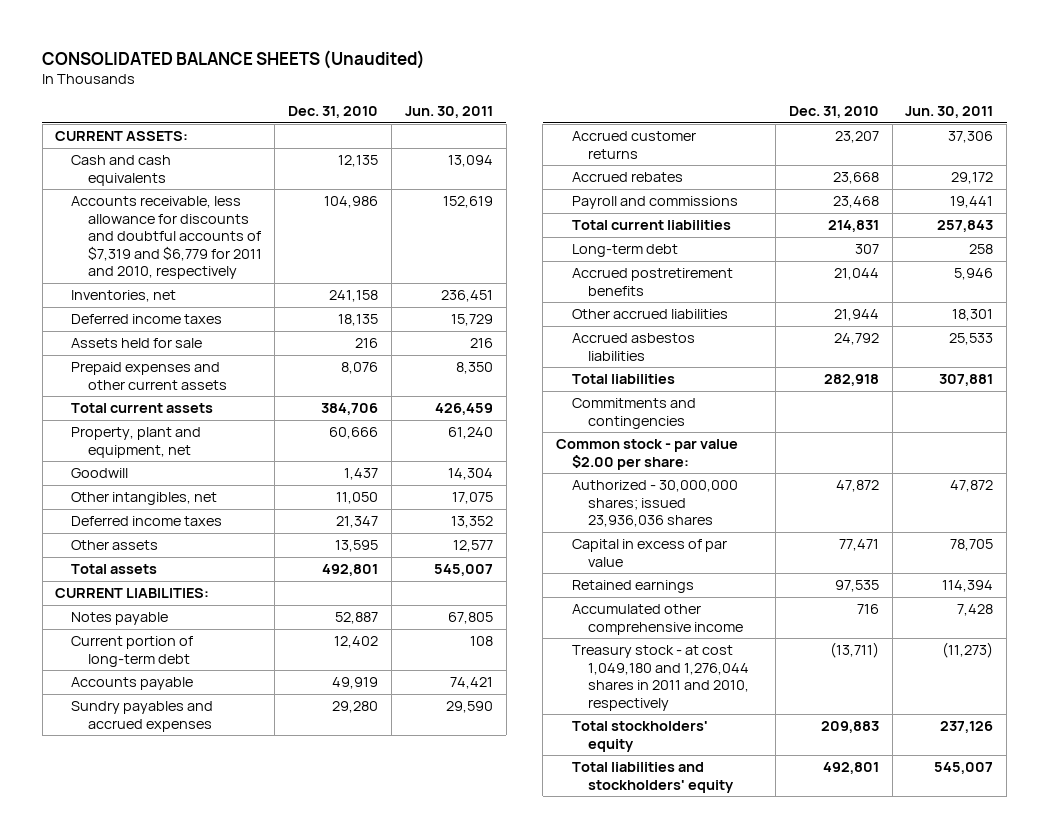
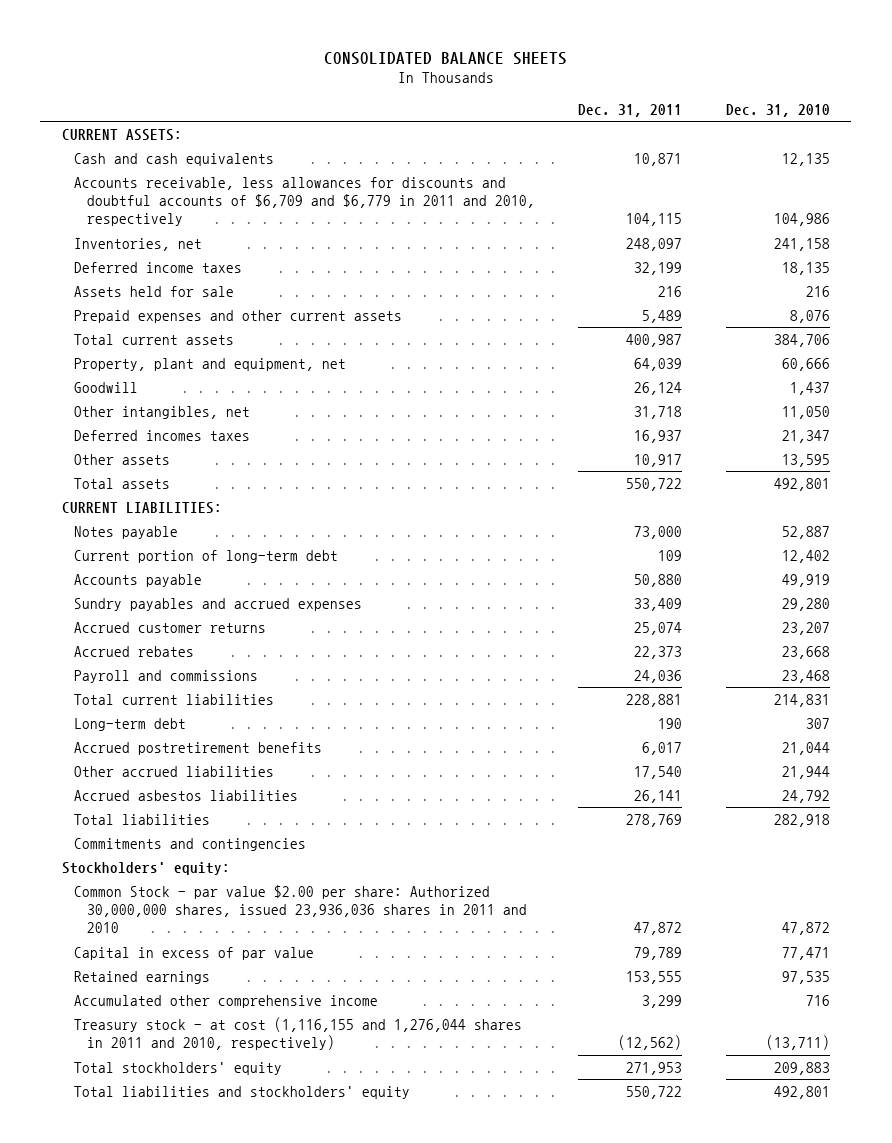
[42,49,426,69] CONSOLIDATED BALANCE SHEETS (Unaudited) -> [323,51,567,65] CONSOLIDATED BALANCE SHEETS
[404,106,493,119] Jun. 30, 2011 -> none
none -> [578,103,683,117] Dec. 31, 2011
[71,196,262,279] Accounts receivable, less allowance for discounts and doubtful accounts of $7,319 and $6,779 for 2011 and 2010, respectively -> [74,176,535,227] Accounts receivable, less allowances for discounts and doubtful accounts of $6,709 and $6,779 in 2011 and 2010, respectively
[71,516,223,527] Deferred income taxes -> [74,429,251,441] Deferred incomes taxes
[555,439,738,470] Common stock - par value $2.00 per share: -> none
none -> [61,861,230,875] Stockholders' equity:
[572,480,739,528] Authorized - 30,000,000 shares; issued 23,936,036 shares -> [74,884,527,934] Common Stock - par value $2.00 per share: Authorized 30,000,000 shares, issued 23,936,036 shares in 2011 and 2010
[572,645,750,711] Treasury stock - at cost 1,049,180 and 1,276,044 shares in 2011 and 2010, respectively -> [74,1016,523,1051] Treasury stock - at cost (1,116,155 and 1,276,044 shares in 2011 and 2010, respectively)

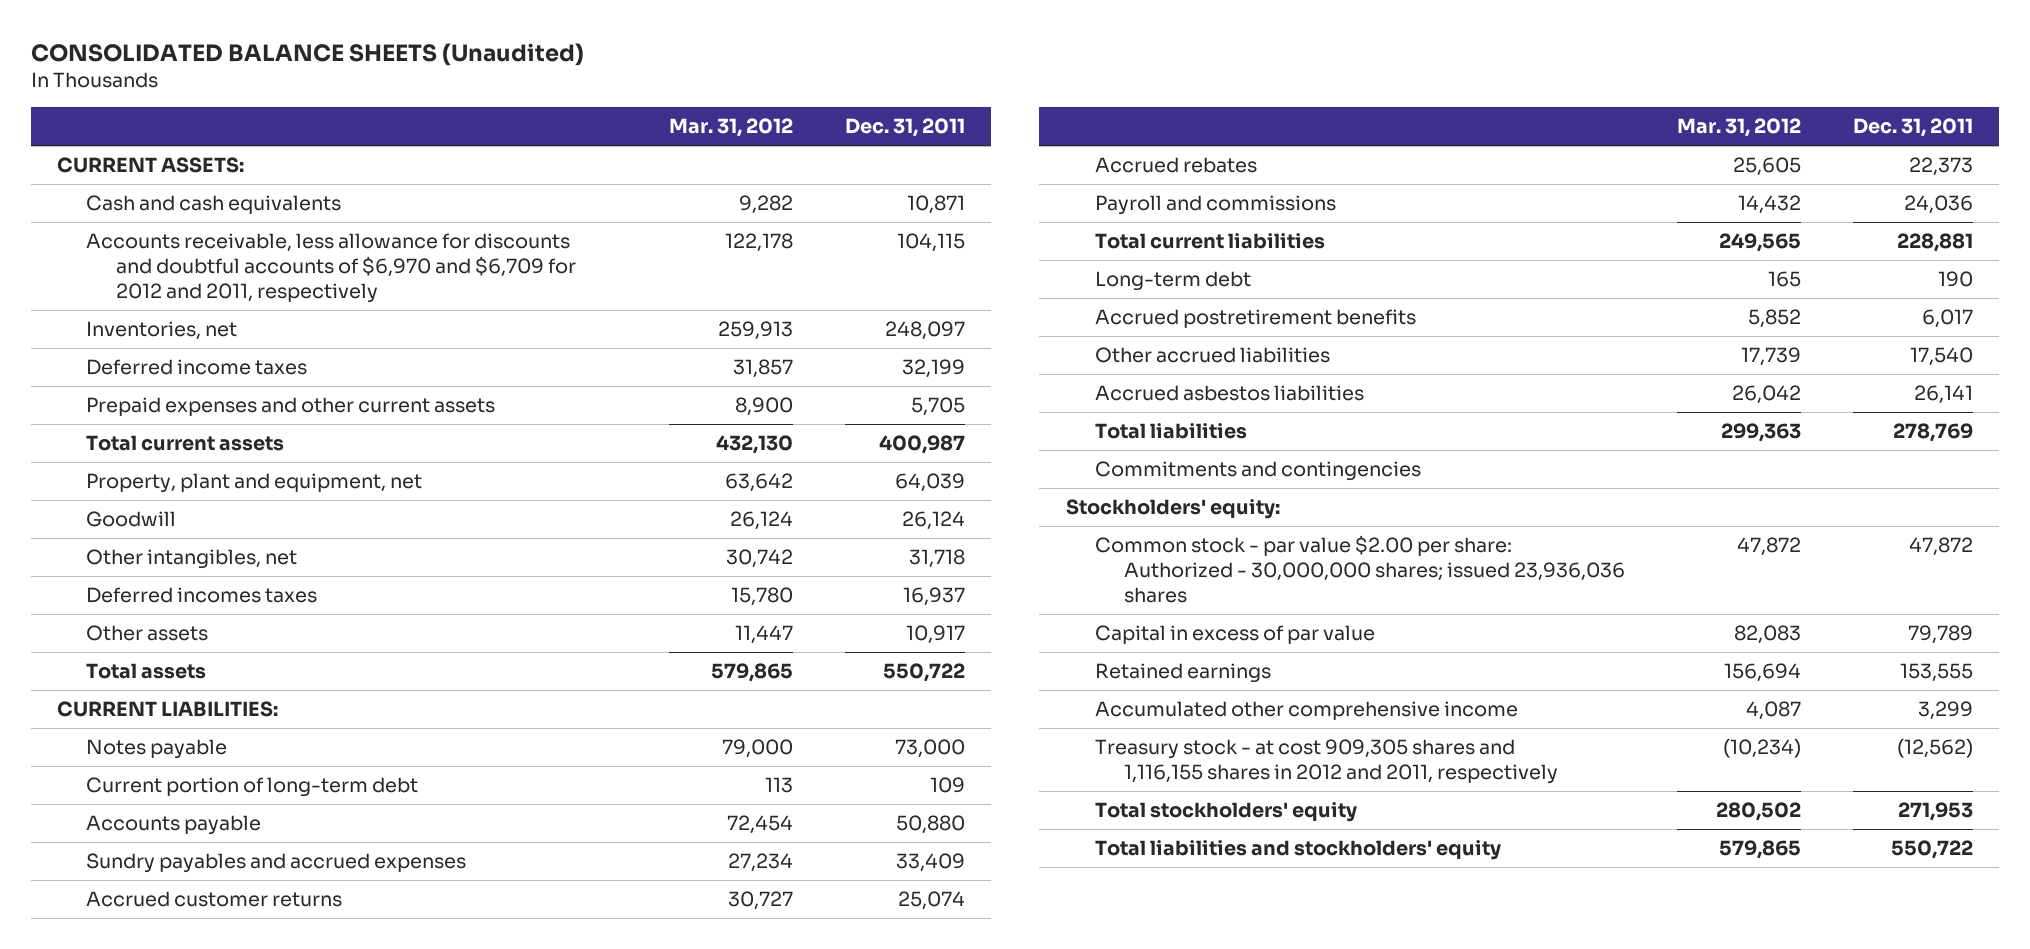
[323,51,567,65] CONSOLIDATED BALANCE SHEETS -> [31,43,585,67] CONSOLIDATED BALANCE SHEETS (Unaudited)
[725,103,830,117] Dec. 31, 2010 -> none
none -> [668,118,793,138] Mar. 31, 2012
[74,176,535,227] Accounts receivable, less allowances for discounts and doubtful accounts of $6,709 and $6,779 in 2011 and 2010, respectively -> [86,233,576,303] Accounts receivable, less allowance for discounts and doubtful accounts of $6,970 and $6,709 for 2012 and 2011, respectively
[74,285,235,297] Assets held for sale -> none
[642,309,683,323] 5,489 -> [910,397,965,417] 5,705
[74,884,527,934] Common Stock - par value $2.00 per share: Authorized 30,000,000 shares, issued 23,936,036 shares in 2011 and 2010 -> [1094,535,1626,603] Common stock - par value $2.00 per share: Authorized - 30,000,000 shares; issued 23,936,036 shares
[74,1016,523,1051] Treasury stock - at cost (1,116,155 and 1,276,044 shares in 2011 and 2010, respectively) -> [1094,739,1559,785] Treasury stock - at cost 909,305 shares and 1,116,155 shares in 2012 and 2011, respectively

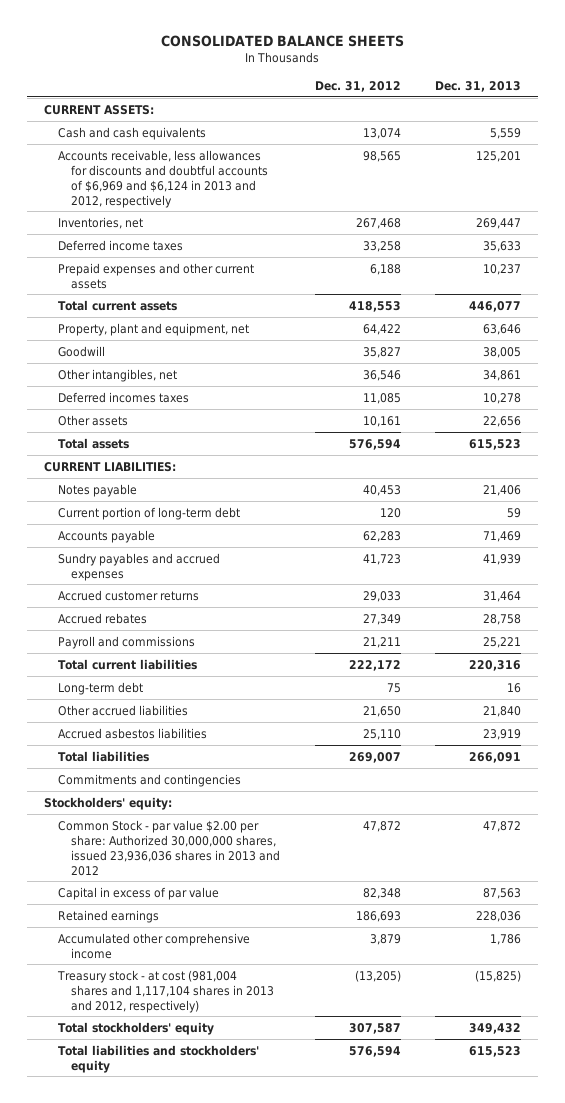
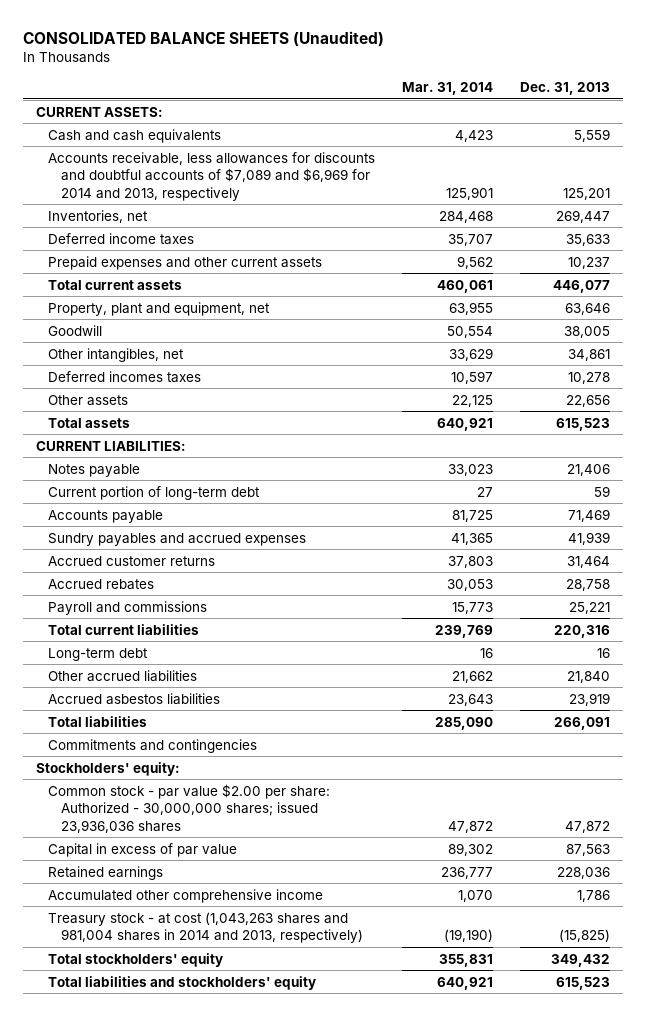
[161,34,405,47] CONSOLIDATED BALANCE SHEETS -> [22,30,384,47] CONSOLIDATED BALANCE SHEETS (Unaudited)
[314,81,401,93] Dec. 31, 2012 -> none
none -> [402,82,494,96] Mar. 31, 2014
[57,149,269,208] Accounts receivable, less allowances for discounts and doubtful accounts of $6,969 and $6,124 in 2013 and 2012, respectively -> [48,151,376,201] Accounts receivable, less allowances for discounts and doubtful accounts of $7,089 and $6,969 for 2014 and 2013, respectively
[57,819,281,876] Common Stock - par value $2.00 per share: Authorized 30,000,000 shares, issued 23,936,036 shares in 2013 and 2012 -> [48,783,331,833] Common stock - par value $2.00 per share: Authorized - 30,000,000 shares; issued 23,936,036 shares
[56,969,275,1013] Treasury stock - at cost (981,004 shares and 1,117,104 shares in 2013 and 2012, respectively) -> [48,911,363,944] Treasury stock - at cost (1,043,263 shares and 981,004 shares in 2014 and 2013, respectively)

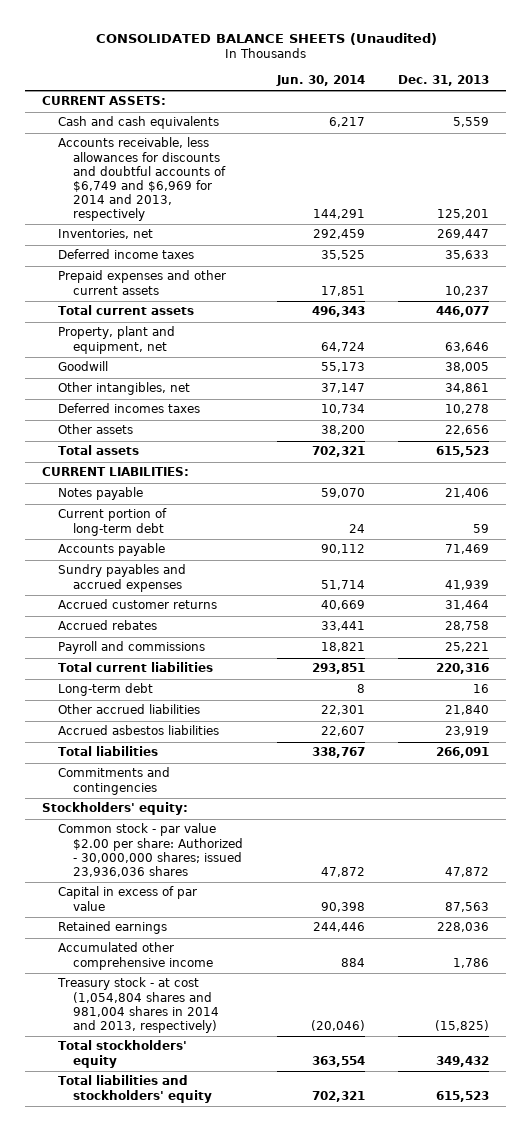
[402,82,494,96] Mar. 31, 2014 -> none
none -> [275,75,365,87] Jun. 30, 2014
[48,151,376,201] Accounts receivable, less allowances for discounts and doubtful accounts of $7,089 and $6,969 for 2014 and 2013, respectively -> [57,137,227,221] Accounts receivable, less allowances for discounts and doubtful accounts of $6,749 and $6,969 for 2014 and 2013, respectively
[48,911,363,944] Treasury stock - at cost (1,043,263 shares and 981,004 shares in 2014 and 2013, respectively) -> [56,977,220,1033] Treasury stock - at cost (1,054,804 shares and 981,004 shares in 2014 and 2013, respectively)

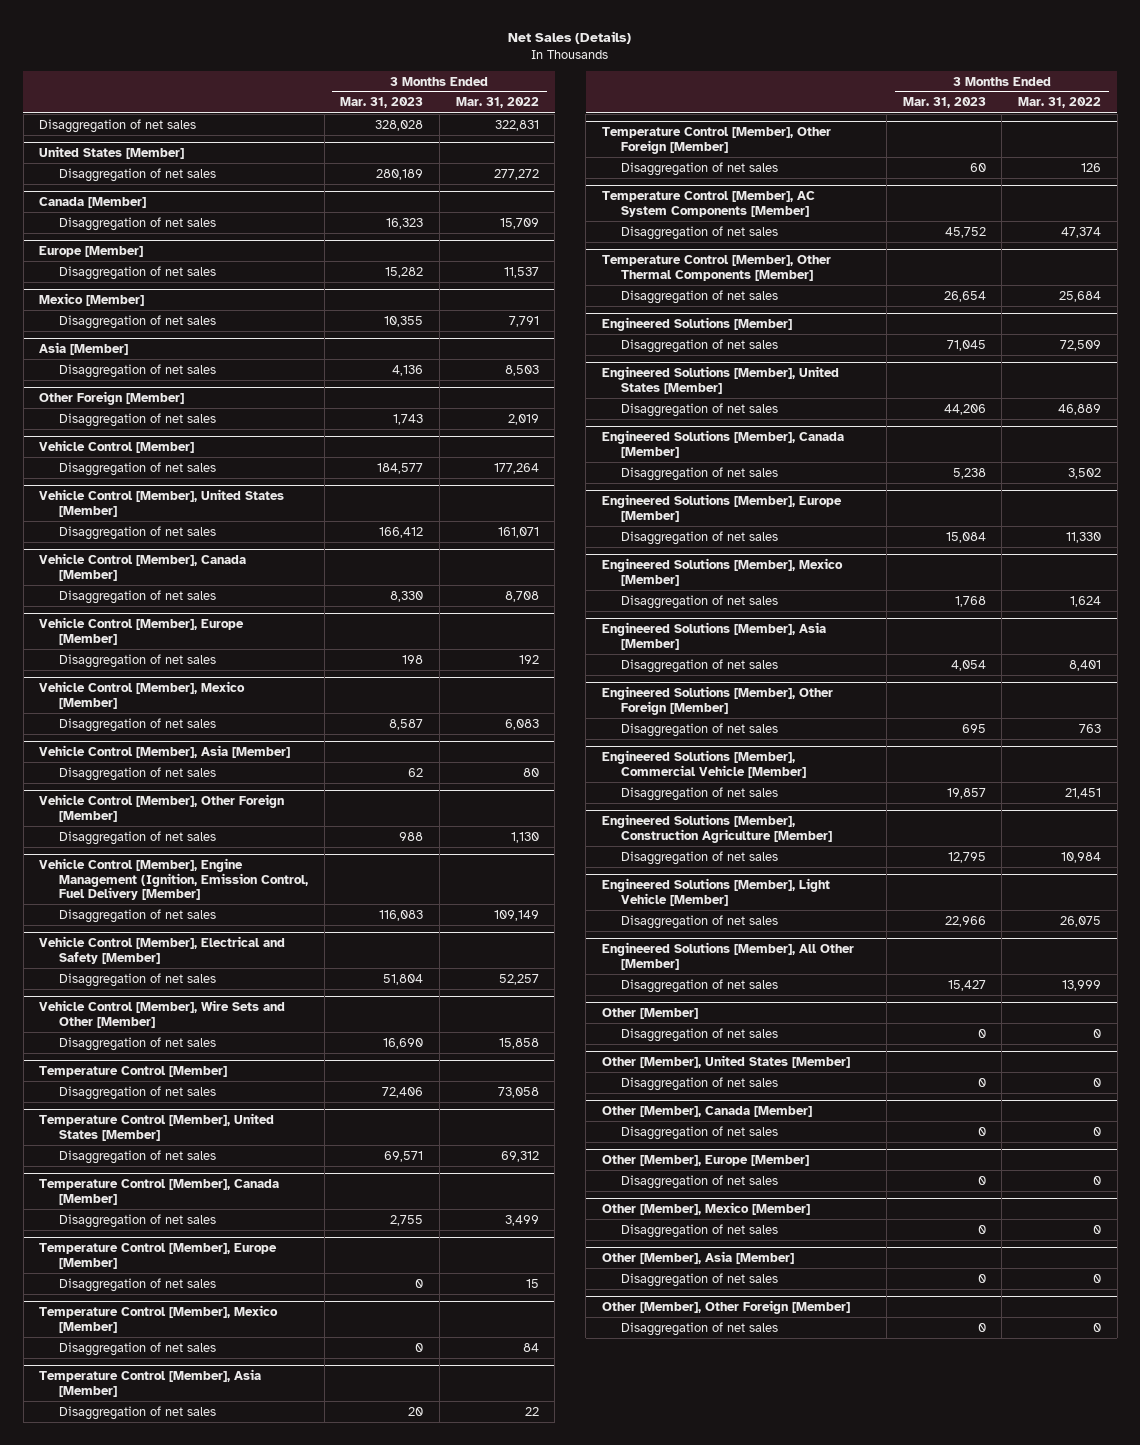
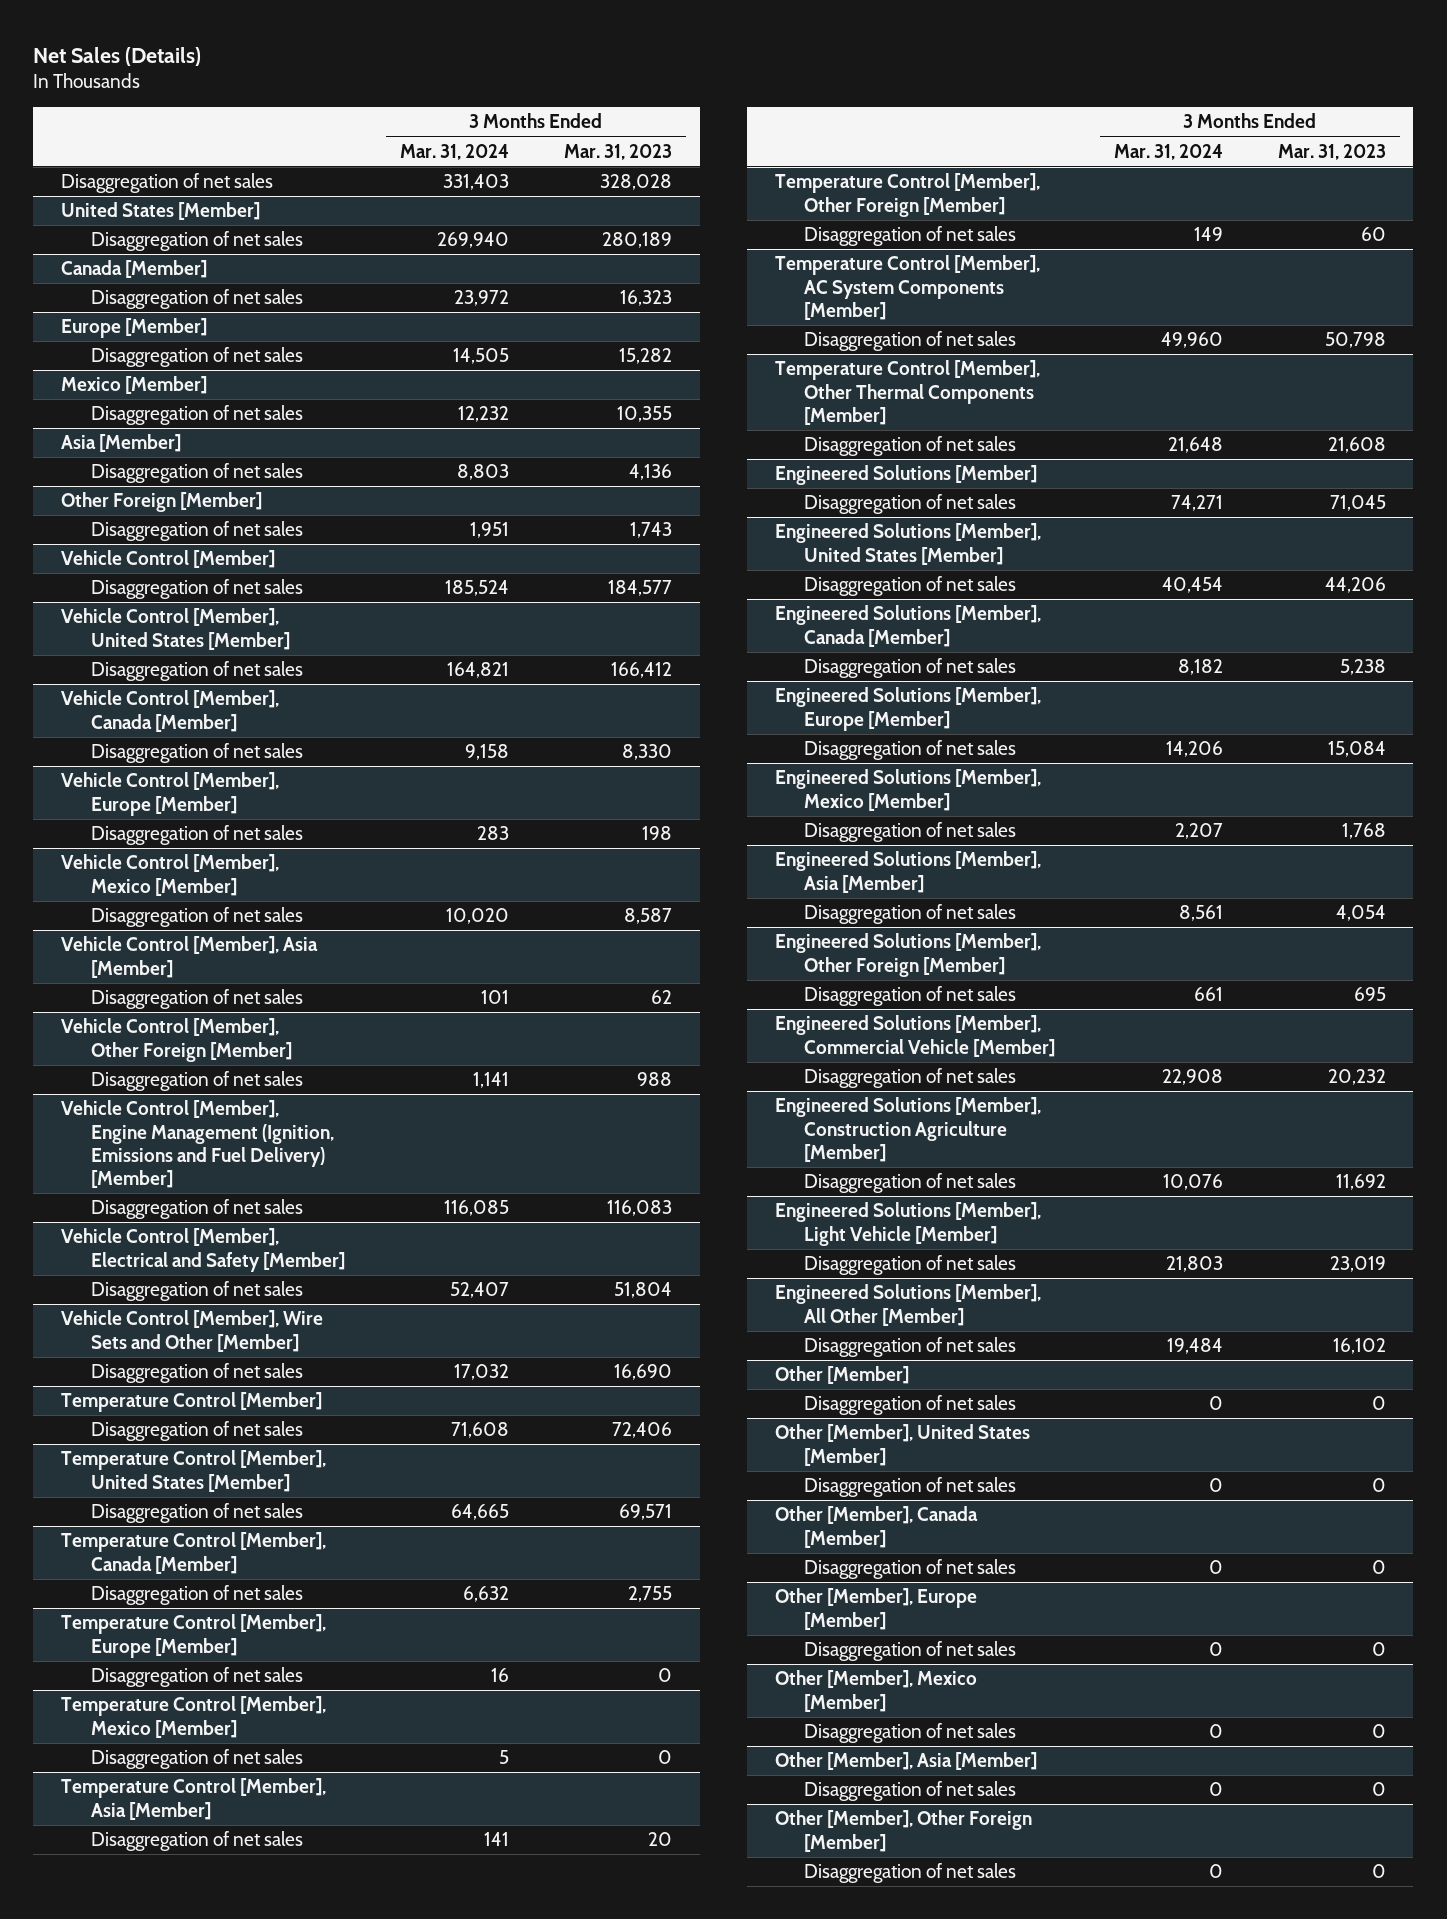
[455,97,539,109] Mar. 31, 2022 -> none
none -> [400,143,510,160] Mar. 31, 2024
[39,857,308,901] Vehicle Control [Member], Engine Management (Ignition, Emission Control, Fuel Delivery [Member] -> [60,1100,334,1189] Vehicle Control [Member], Engine Management (Ignition, Emissions and Fuel Delivery) [Member]
[944,226,986,238] 45,752 -> [1324,332,1386,349] 50,798
[943,290,986,302] 26,654 -> [1327,437,1386,454] 21,608
[946,787,986,799] 19,857 -> [1327,1069,1386,1086] 20,232
[947,851,986,863] 12,795 -> [1335,1174,1386,1191] 11,692
[944,915,986,927] 22,966 -> [1329,1256,1386,1273] 23,019
[947,979,986,991] 15,427 -> [1332,1338,1386,1355] 16,102

